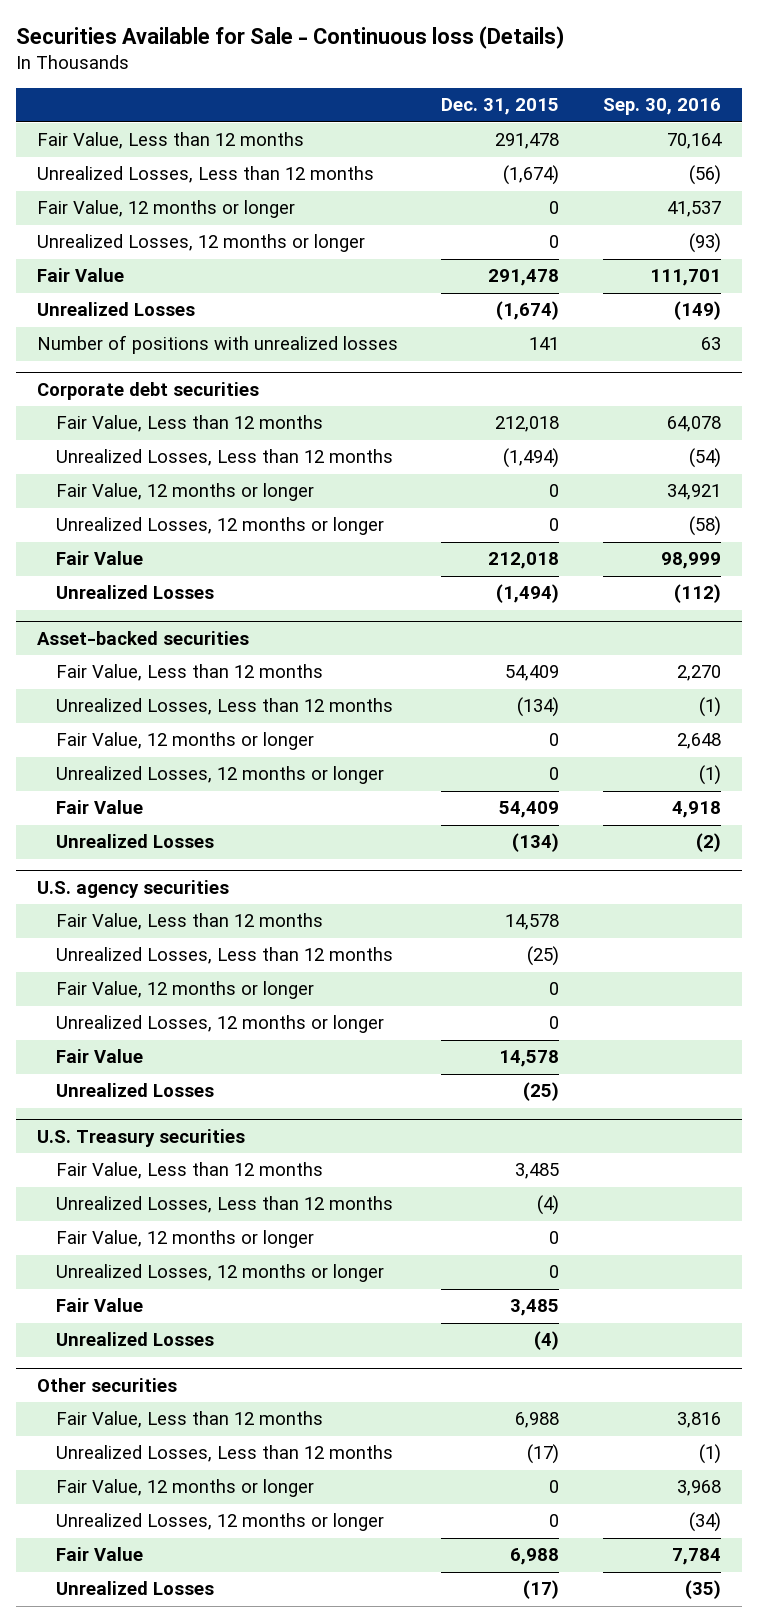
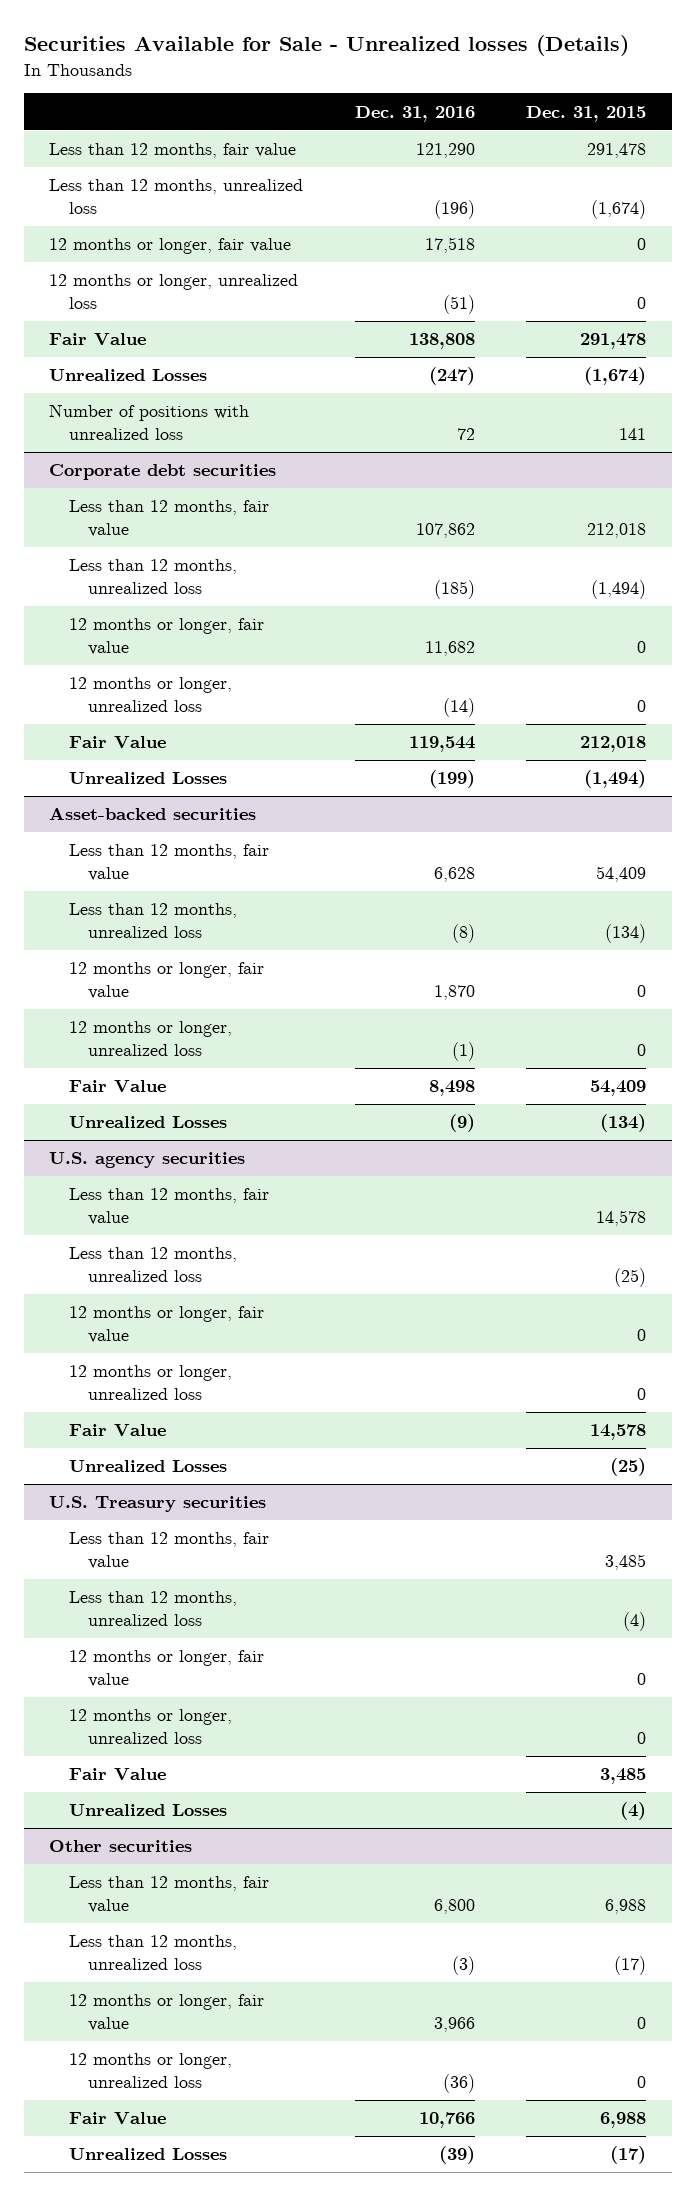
[15,26,564,50] Securities Available for Sale - Continuous loss (Details) -> [23,35,629,57] Securities Available for Sale - Unrealized losses (Details)
[602,98,721,116] Sep. 30, 2016 -> none
none -> [354,105,475,122] Dec. 31, 2016
[37,132,305,150] Fair Value, Less than 12 months -> [49,143,297,159] Less than 12 months, fair value
[37,166,375,184] Unrealized Losses, Less than 12 months -> [49,179,304,214] Less than 12 months, unrealized loss
[37,200,296,219] Fair Value, 12 months or longer -> [49,238,292,255] 12 months or longer, fair value
[37,234,366,253] Unrealized Losses, 12 months or longer -> [49,274,299,309] 12 months or longer, unrealized loss
[37,335,399,355] Number of positions with unrealized losses -> [49,404,250,440] Number of positions with unrealized loss
[56,415,324,433] Fair Value, Less than 12 months -> [68,500,269,537] Less than 12 months, fair value
[56,449,394,467] Unrealized Losses, Less than 12 months -> [68,559,237,594] Less than 12 months, unrealized loss
[56,483,315,502] Fair Value, 12 months or longer -> [68,618,264,655] 12 months or longer, fair value
[56,517,385,536] Unrealized Losses, 12 months or longer -> [68,677,232,712] 12 months or longer, unrealized loss
[56,664,324,682] Fair Value, Less than 12 months -> [68,844,269,881] Less than 12 months, fair value
[56,698,394,716] Unrealized Losses, Less than 12 months -> [68,903,237,938] Less than 12 months, unrealized loss
[56,732,315,751] Fair Value, 12 months or longer -> [68,962,264,999] 12 months or longer, fair value
[56,766,385,785] Unrealized Losses, 12 months or longer -> [68,1021,232,1056] 12 months or longer, unrealized loss
[56,913,324,931] Fair Value, Less than 12 months -> [68,1188,269,1225] Less than 12 months, fair value
[56,947,394,965] Unrealized Losses, Less than 12 months -> [68,1247,237,1282] Less than 12 months, unrealized loss
[56,981,315,1000] Fair Value, 12 months or longer -> [68,1306,264,1343] 12 months or longer, fair value
[56,1015,385,1034] Unrealized Losses, 12 months or longer -> [68,1365,232,1400] 12 months or longer, unrealized loss
[56,1162,324,1180] Fair Value, Less than 12 months -> [68,1532,269,1569] Less than 12 months, fair value
[56,1196,394,1214] Unrealized Losses, Less than 12 months -> [68,1591,237,1626] Less than 12 months, unrealized loss
[56,1230,315,1249] Fair Value, 12 months or longer -> [68,1650,264,1687] 12 months or longer, fair value
[56,1264,385,1283] Unrealized Losses, 12 months or longer -> [68,1709,232,1744] 12 months or longer, unrealized loss
[56,1411,324,1429] Fair Value, Less than 12 months -> [68,1876,269,1913] Less than 12 months, fair value
[56,1445,394,1463] Unrealized Losses, Less than 12 months -> [68,1935,237,1970] Less than 12 months, unrealized loss
[56,1479,315,1498] Fair Value, 12 months or longer -> [68,1994,264,2031] 12 months or longer, fair value
[56,1513,385,1532] Unrealized Losses, 12 months or longer -> [68,2053,232,2088] 12 months or longer, unrealized loss

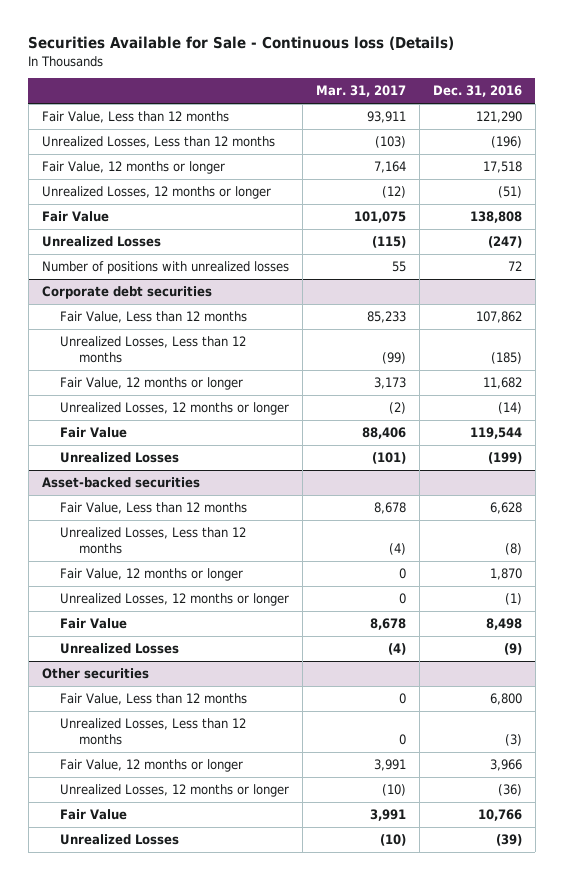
[23,35,629,57] Securities Available for Sale - Unrealized losses (Details) -> [28,36,455,51] Securities Available for Sale - Continuous loss (Details)
[526,105,647,122] Dec. 31, 2015 -> none
none -> [316,85,407,98] Mar. 31, 2017
[49,143,297,159] Less than 12 months, fair value -> [41,111,229,124] Fair Value, Less than 12 months
[49,179,304,214] Less than 12 months, unrealized loss -> [41,136,275,149] Unrealized Losses, Less than 12 months
[49,238,292,255] 12 months or longer, fair value -> [41,161,225,175] Fair Value, 12 months or longer
[49,274,299,309] 12 months or longer, unrealized loss -> [41,186,271,200] Unrealized Losses, 12 months or longer
[49,404,250,440] Number of positions with unrealized loss -> [41,261,289,275] Number of positions with unrealized losses
[68,500,269,537] Less than 12 months, fair value -> [60,311,248,324] Fair Value, Less than 12 months
[68,559,237,594] Less than 12 months, unrealized loss -> [60,336,247,363] Unrealized Losses, Less than 12 months
[68,618,264,655] 12 months or longer, fair value -> [60,377,244,391] Fair Value, 12 months or longer
[68,677,232,712] 12 months or longer, unrealized loss -> [60,402,290,416] Unrealized Losses, 12 months or longer
[68,844,269,881] Less than 12 months, fair value -> [60,502,248,515] Fair Value, Less than 12 months
[68,903,237,938] Less than 12 months, unrealized loss -> [60,527,247,554] Unrealized Losses, Less than 12 months
[68,962,264,999] 12 months or longer, fair value -> [60,568,244,582] Fair Value, 12 months or longer
[68,1021,232,1056] 12 months or longer, unrealized loss -> [60,593,290,607] Unrealized Losses, 12 months or longer
[49,1152,246,1169] U.S. agency securities -> none
[68,1188,269,1225] Less than 12 months, fair value -> none
[68,1247,237,1282] Less than 12 months, unrealized loss -> none
[68,1306,264,1343] 12 months or longer, fair value -> none
[68,1365,232,1400] 12 months or longer, unrealized loss -> none
[68,1424,166,1437] Fair Value -> none
[68,1460,227,1473] Unrealized Losses -> none
[49,1496,267,1513] U.S. Treasury securities -> none
[68,1532,269,1569] Less than 12 months, fair value -> none
[68,1591,237,1626] Less than 12 months, unrealized loss -> none
[68,1650,264,1687] 12 months or longer, fair value -> none
[68,1709,232,1744] 12 months or longer, unrealized loss -> none
[68,1768,166,1781] Fair Value -> none
[68,1804,227,1817] Unrealized Losses -> none
[68,1876,269,1913] Less than 12 months, fair value -> [60,693,248,706] Fair Value, Less than 12 months
[68,1935,237,1970] Less than 12 months, unrealized loss -> [60,718,247,745] Unrealized Losses, Less than 12 months
[68,1994,264,2031] 12 months or longer, fair value -> [60,759,244,773] Fair Value, 12 months or longer
[68,2053,232,2088] 12 months or longer, unrealized loss -> [60,784,290,798] Unrealized Losses, 12 months or longer

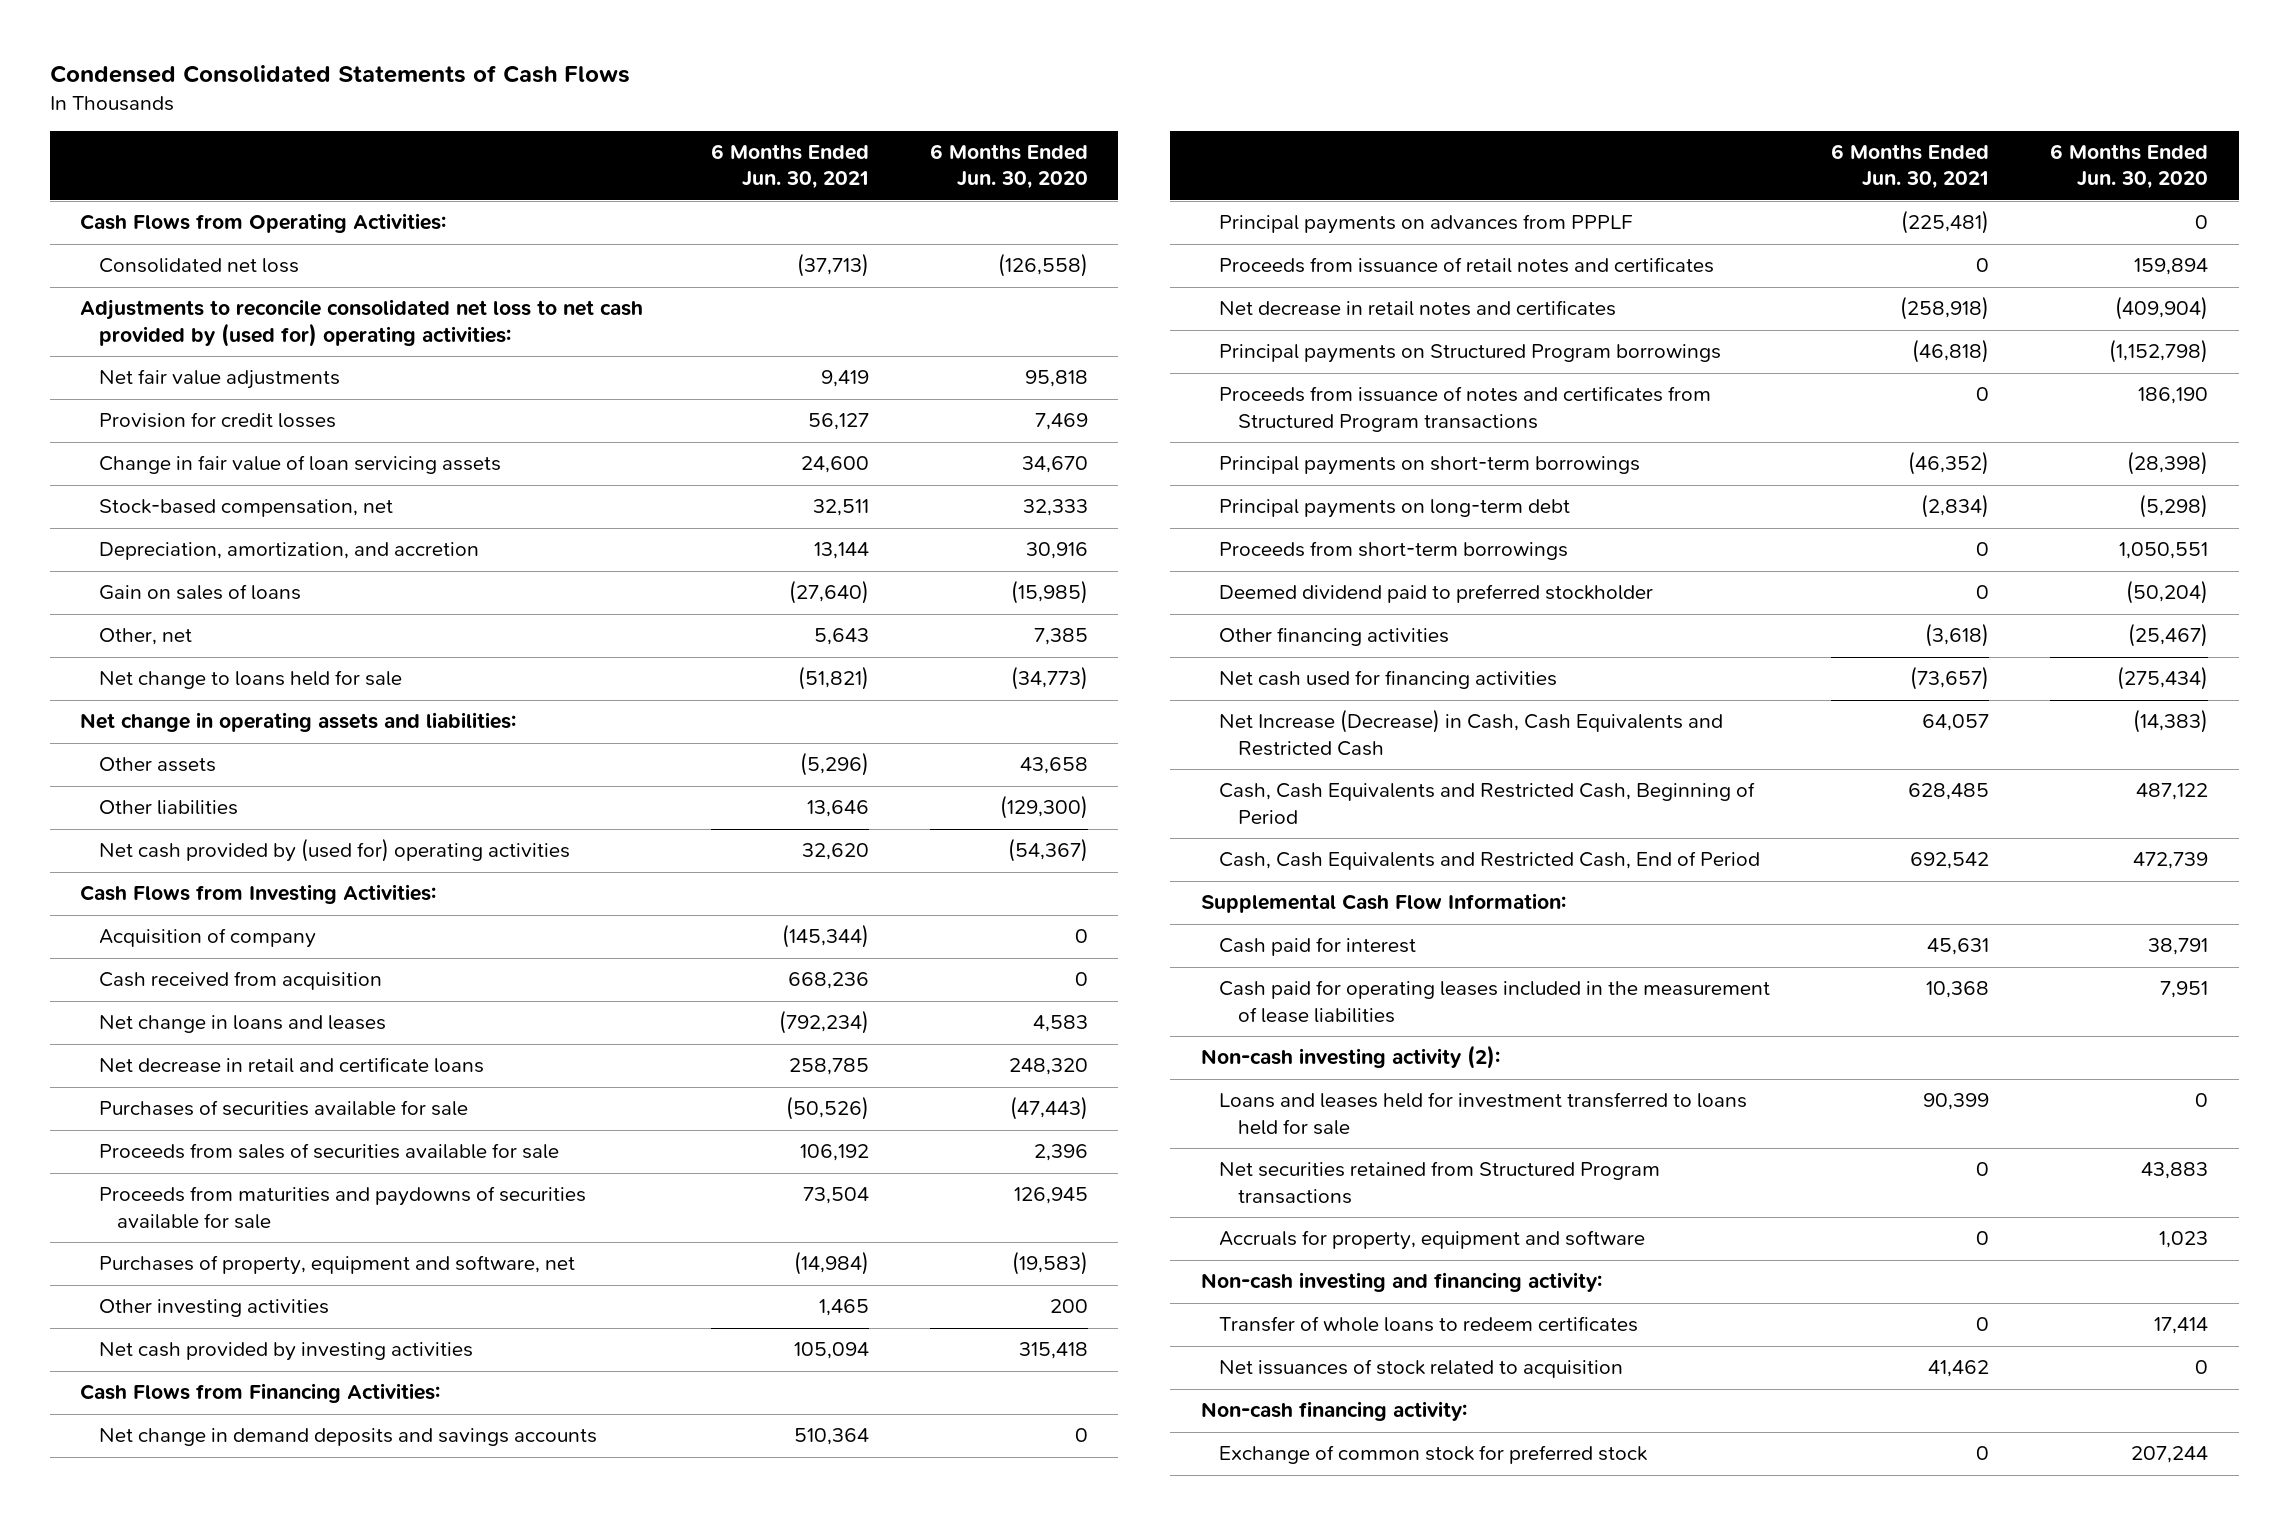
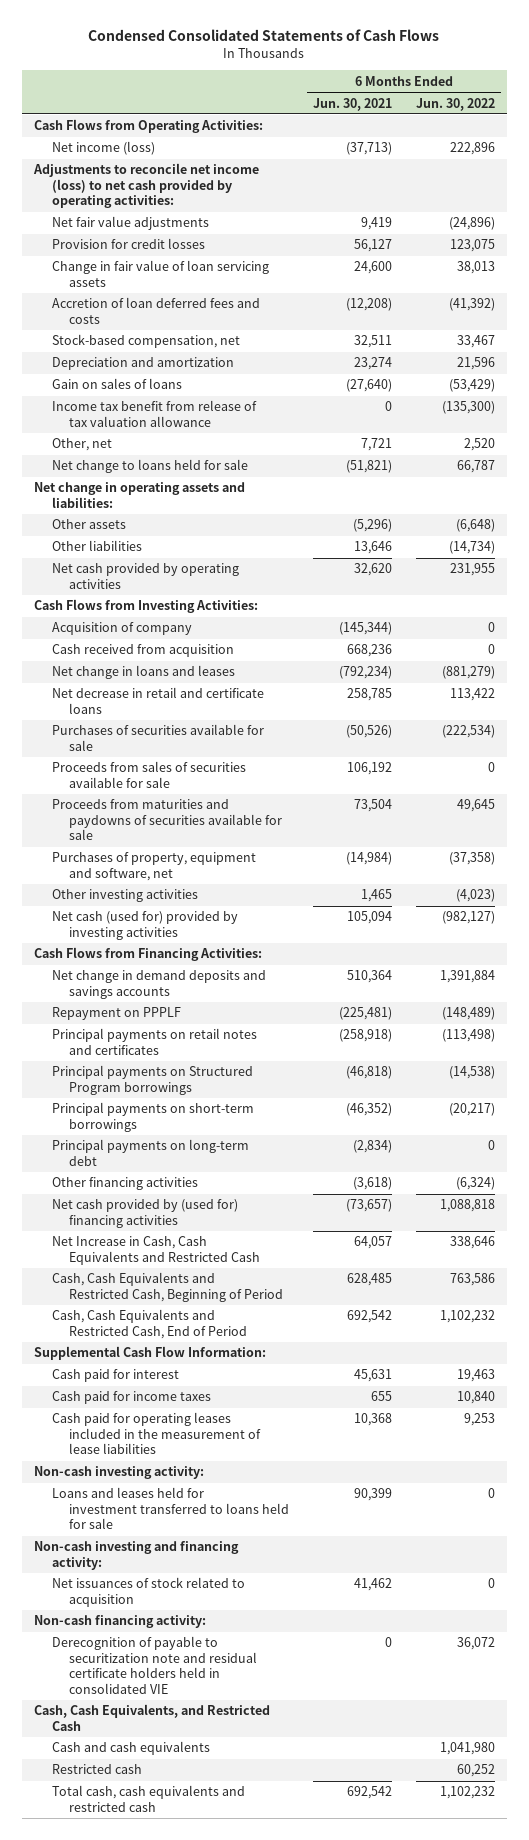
[929,144,1088,190] 6 Months Ended Jun. 30, 2020 -> none
none -> [415,97,495,111] Jun. 30, 2022
[98,258,299,274] Consolidated net loss -> [51,141,155,156] Net income (loss)
[80,299,644,347] Adjustments to reconcile consolidated net loss to net cash provided by (used for) operating activities: -> [33,163,260,209] Adjustments to reconcile net income (loss) to net cash provided by operating activities:
none -> [51,297,260,324] Accretion of loan deferred fees and costs
[98,542,479,561] Depreciation, amortization, and accretion -> [51,357,234,371] Depreciation and amortization
[813,542,869,560] 13,144 -> [353,357,392,371] 23,274
none -> [51,400,257,427] Income tax benefit from release of tax valuation allowance
[813,628,869,646] 5,643 -> [360,438,392,452] 7,721
[98,838,570,863] Net cash provided by (used for) operating activities -> [51,563,239,589] Net cash provided by operating activities
[98,1342,473,1362] Net cash provided by investing activities -> [51,911,238,940] Net cash (used for) provided by investing activities
[1219,257,1715,274] Proceeds from issuance of retail notes and certificates -> none
[1219,214,1634,235] Principal payments on advances from PPPLF -> [51,1007,181,1021] Repayment on PPPLF
[1219,300,1617,317] Net decrease in retail notes and certificates -> [51,1028,257,1055] Principal payments on retail notes and certificates
[1219,386,1712,432] Proceeds from issuance of notes and certificates from Structured Program transactions -> none
[1219,541,1569,561] Proceeds from short-term borrowings -> none
[1219,584,1654,604] Deemed dividend paid to preferred stockholder -> none
[1219,670,1558,690] Net cash used for financing activities -> [51,1199,238,1228] Net cash provided by (used for) financing activities
[1219,709,1724,756] Net Increase (Decrease) in Cash, Cash Equivalents and Restricted Cash -> [51,1236,261,1265] Net Increase in Cash, Cash Equivalents and Restricted Cash
none -> [51,1391,211,1405] Cash paid for income taxes
[1200,1045,1500,1070] Non-cash investing activity (2): -> [34,1466,205,1480] Non-cash investing activity:
[1219,1161,1661,1204] Net securities retained from Structured Program transactions -> none
[1219,1230,1646,1251] Accruals for property, equipment and software -> none
[1219,1316,1639,1333] Transfer of whole loans to redeem certificates -> none
[1219,1445,1648,1465] Exchange of common stock for preferred stock -> [51,1636,258,1694] Derecognition of payable to securitization note and residual certificate holders held in consolidated VIE
none -> [34,1704,271,1731] Cash, Cash Equivalents, and Restricted Cash
none -> [51,1741,210,1756] Cash and cash equivalents
none -> [51,1764,142,1775] Restricted cash
none -> [51,1785,245,1812] Total cash, cash equivalents and restricted cash

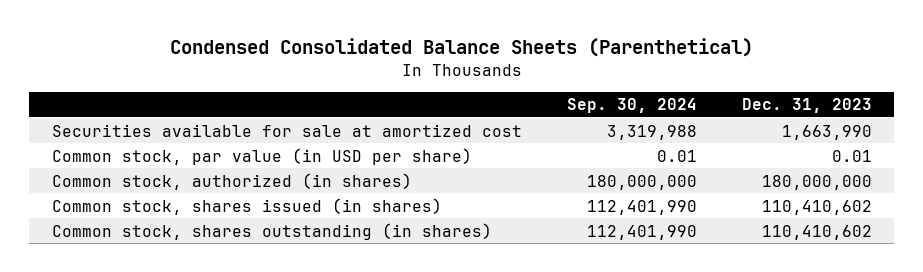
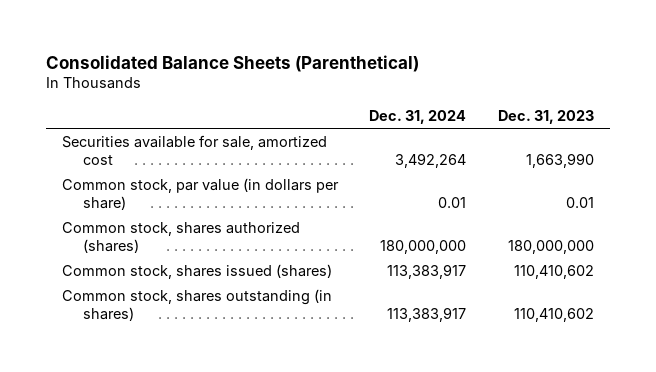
[169,37,753,57] Condensed Consolidated Balance Sheets (Parenthetical) -> [45,54,419,72] Consolidated Balance Sheets (Parenthetical)
[566,98,697,114] Sep. 30, 2024 -> none
none -> [369,109,467,124] Dec. 31, 2024
[51,123,522,137] Securities available for sale at amortized cost -> [61,134,327,166] Securities available for sale, amortized cost
[51,147,472,165] Common stock, par value (in USD per share) -> [61,177,339,211] Common stock, par value (in dollars per share)
[51,172,412,190] Common stock, authorized (in shares) -> [61,221,300,254] Common stock, shares authorized (shares)
[51,197,442,215] Common stock, shares issued (in shares) -> [61,263,332,279] Common stock, shares issued (shares)

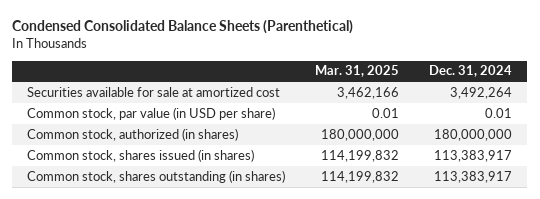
[45,54,419,72] Consolidated Balance Sheets (Parenthetical) -> [12,20,354,35] Condensed Consolidated Balance Sheets (Parenthetical)
[497,109,594,124] Dec. 31, 2023 -> none
none -> [315,65,400,78] Mar. 31, 2025
[61,134,327,166] Securities available for sale, amortized cost -> [27,86,281,97] Securities available for sale at amortized cost
[61,177,339,211] Common stock, par value (in dollars per share) -> [27,106,276,120] Common stock, par value (in USD per share)
[61,221,300,254] Common stock, shares authorized (shares) -> [27,127,239,141] Common stock, authorized (in shares)
[61,263,332,279] Common stock, shares issued (shares) -> [27,148,255,162] Common stock, shares issued (in shares)

